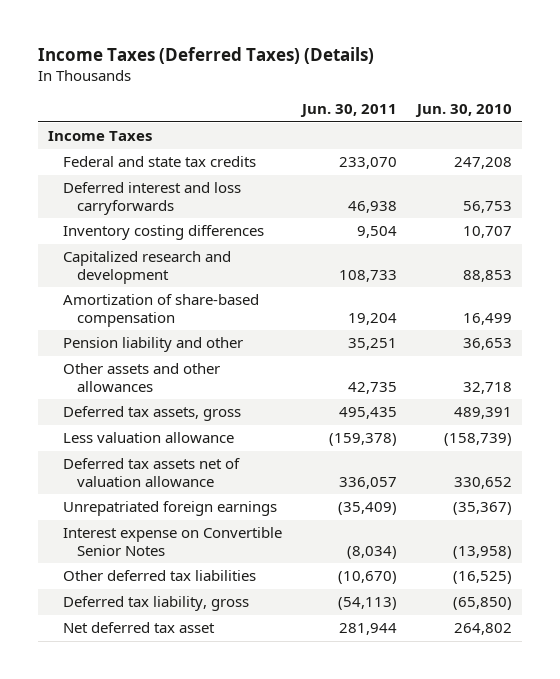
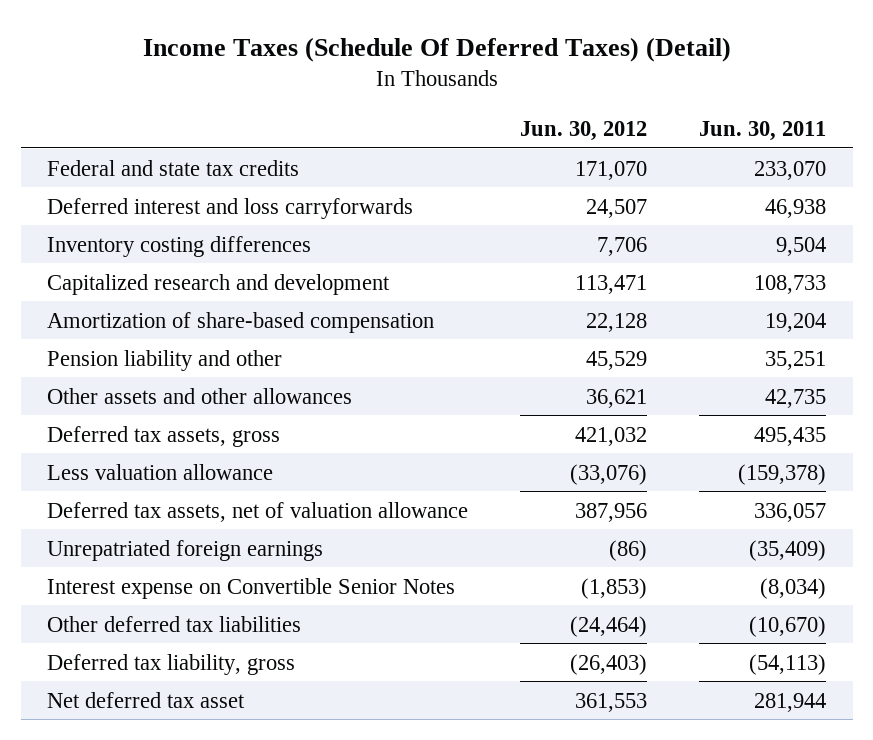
[38,47,375,65] Income Taxes (Deferred Taxes) (Details) -> [142,36,731,62] Income Taxes (Schedule Of Deferred Taxes) (Detail)
[414,104,512,118] Jun. 30, 2010 -> none
none -> [520,120,648,141] Jun. 30, 2012
[48,131,153,142] Income Taxes -> none
[62,458,240,487] Deferred tax assets net of valuation allowance -> [46,501,468,522] Deferred tax assets, net of valuation allowance

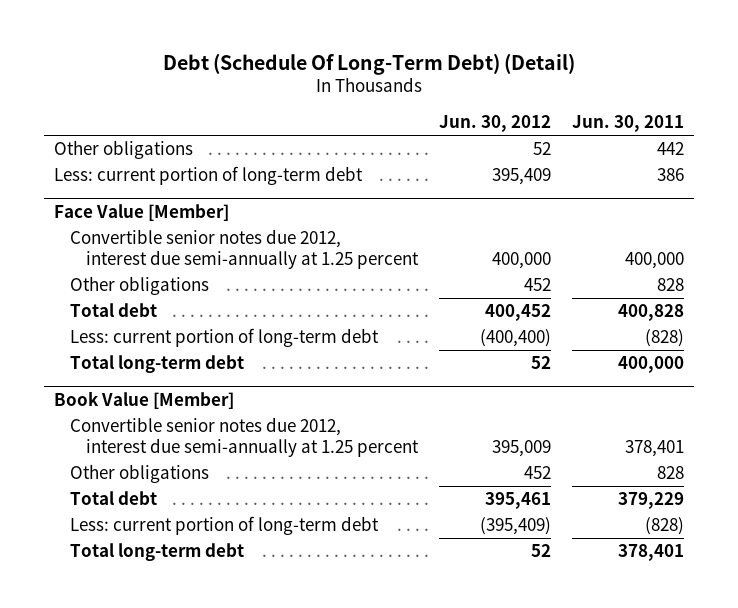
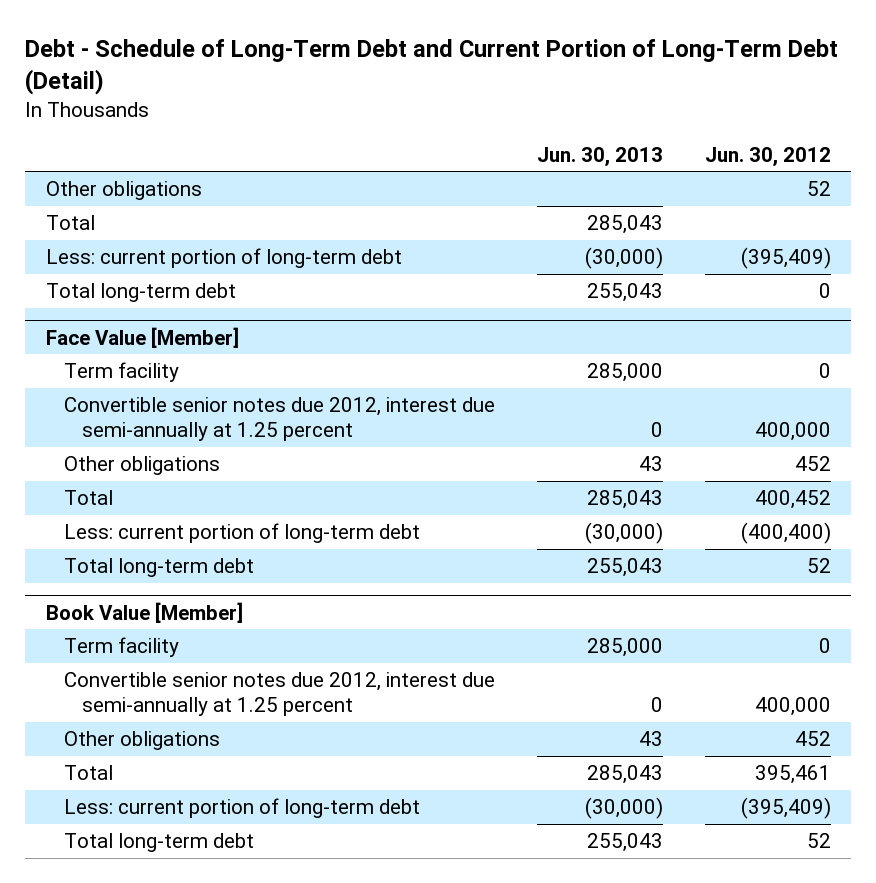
[162,52,575,75] Debt (Schedule Of Long-Term Debt) (Detail) -> [25,39,839,96] Debt - Schedule of Long-Term Debt and Current Portion of Long-Term Debt (Detail)
[571,115,684,133] Jun. 30, 2011 -> none
none -> [536,146,663,167] Jun. 30, 2013
none -> [45,215,95,231] Total
[492,168,552,186] 395,409 -> [740,247,831,270] (395,409)
none -> [45,283,236,303] Total long-term debt
none -> [63,362,179,383] Term facility
[70,303,158,318] Total debt -> [63,490,113,506] Total
none -> [63,637,179,658] Term facility
[492,440,552,458] 395,009 -> [754,697,831,717] 400,000
[70,491,158,506] Total debt -> [63,765,113,781] Total

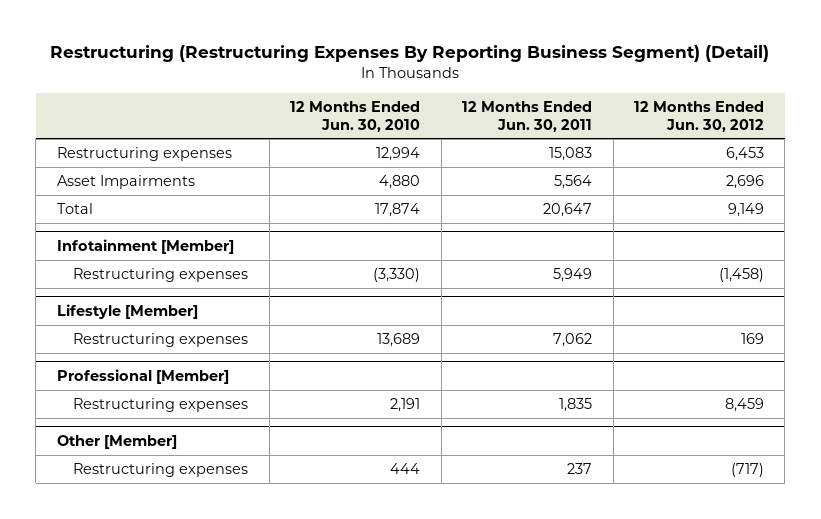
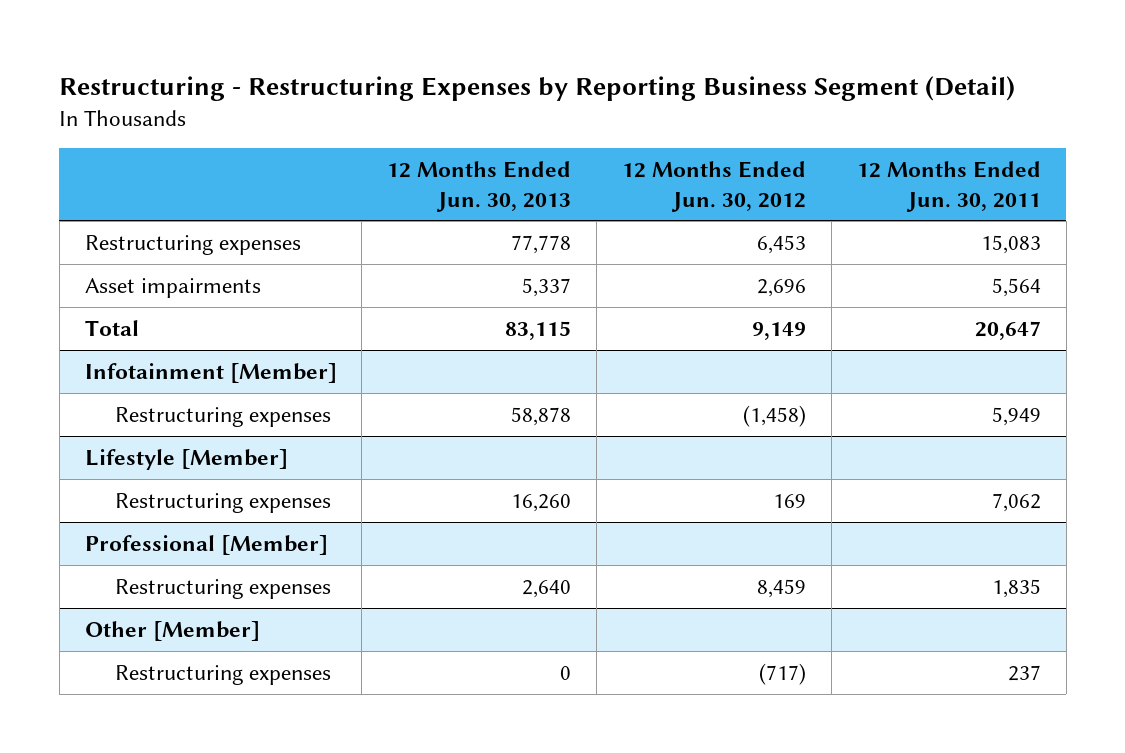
[50,45,770,63] Restructuring (Restructuring Expenses By Reporting Business Segment) (Detail) -> [59,75,1016,101] Restructuring - Restructuring Expenses by Reporting Business Segment (Detail)
[290,100,421,132] 12 Months Ended Jun. 30, 2010 -> none
none -> [387,161,572,212] 12 Months Ended Jun. 30, 2013
[56,175,195,190] Asset Impairments -> [84,277,261,298] Asset impairments

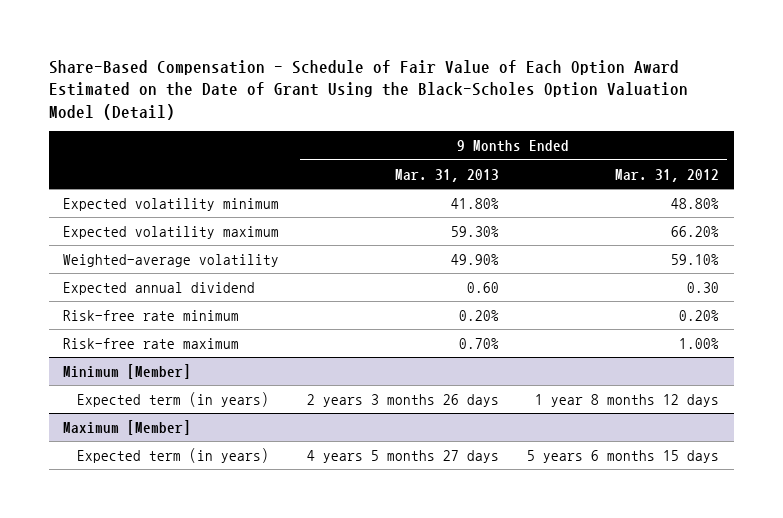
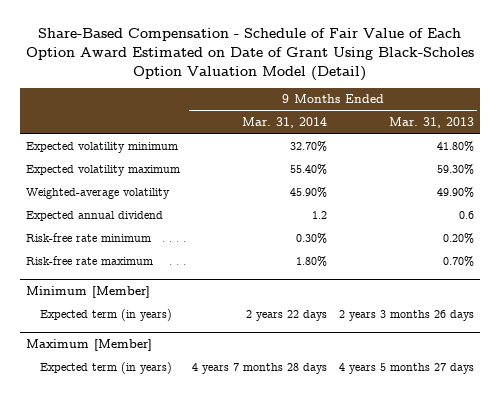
[49,59,689,120] Share-Based Compensation - Schedule of Fair Value of Each Option Award Estimated on the Date of Grant Using the Black-Scholes Option Valuation Model (Detail) -> [25,28,474,81] Share-Based Compensation - Schedule of Fair Value of Each Option Award Estimated on Date of Grant Using Black-Scholes Option Valuation Model (Detail)
[615,168,720,182] Mar. 31, 2012 -> none
none -> [241,117,327,129] Mar. 31, 2014
[467,281,500,293] 0.60 -> [458,210,474,219] 0.6

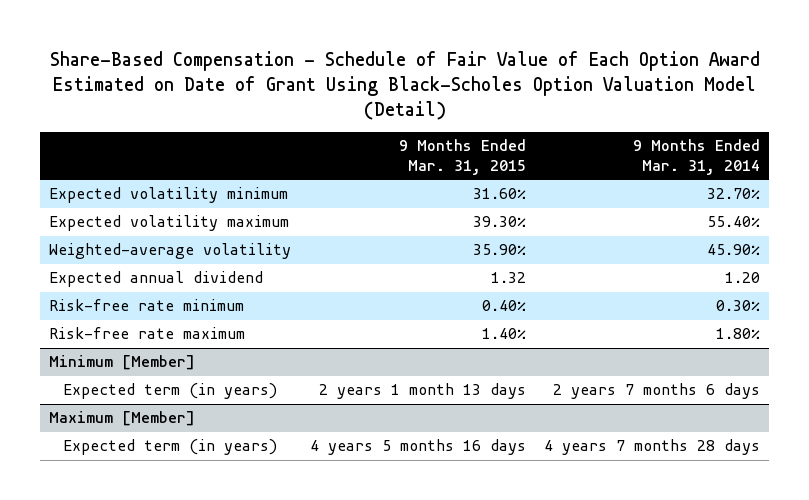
[388,117,474,129] Mar. 31, 2013 -> none
none -> [398,139,526,175] 9 Months Ended Mar. 31, 2015
[311,210,327,219] 1.2 -> [724,272,760,284] 1.20
[245,309,327,321] 2 years 22 days -> [552,383,760,400] 2 years 7 months 6 days

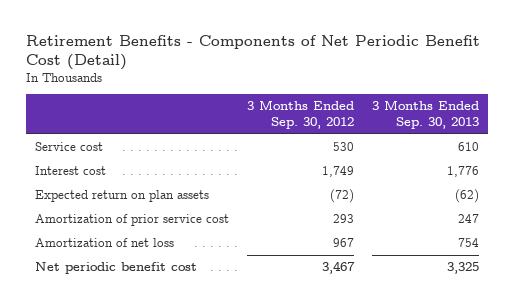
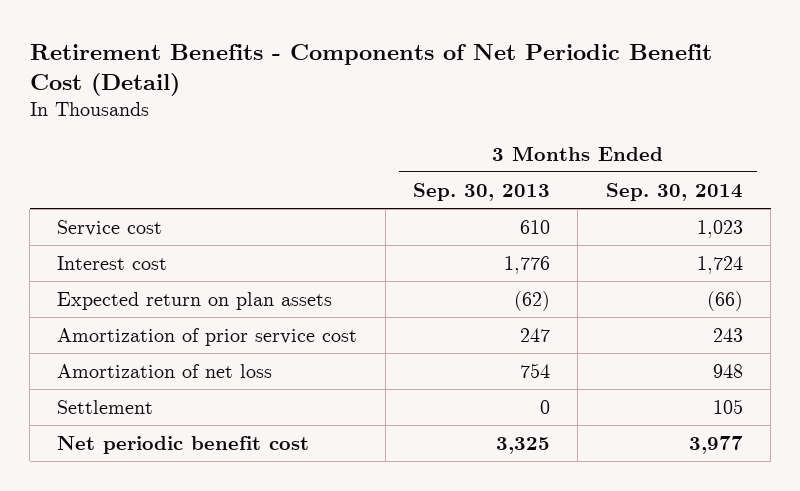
[247,100,355,129] 3 Months Ended Sep. 30, 2012 -> none
none -> [605,182,743,201] Sep. 30, 2014
none -> [57,399,154,414] Settlement

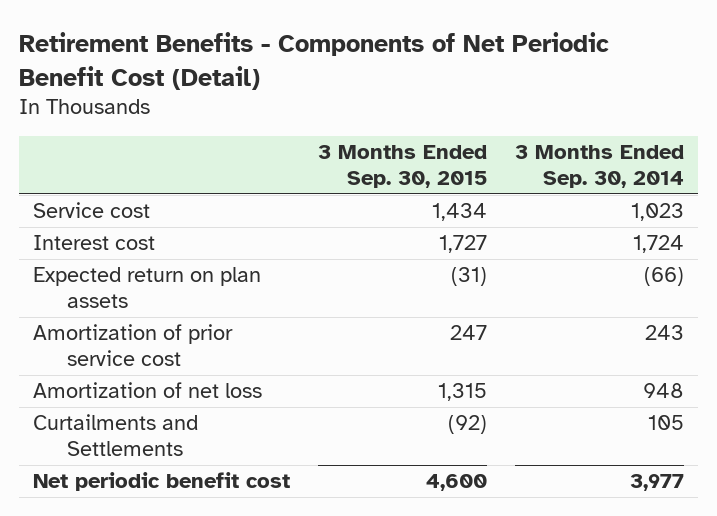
[413,182,551,201] Sep. 30, 2013 -> none
none -> [317,145,487,189] 3 Months Ended Sep. 30, 2015
[57,399,154,414] Settlement -> none
none -> [33,414,199,457] Curtailments and Settlements

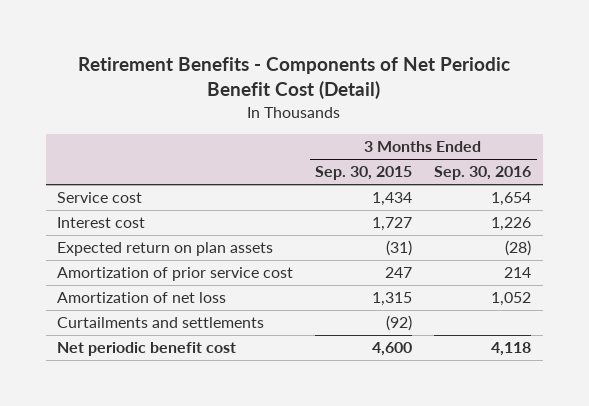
[514,145,684,189] 3 Months Ended Sep. 30, 2014 -> none
none -> [434,166,532,181] Sep. 30, 2016
[33,414,199,457] Curtailments and Settlements -> [57,317,265,329] Curtailments and settlements

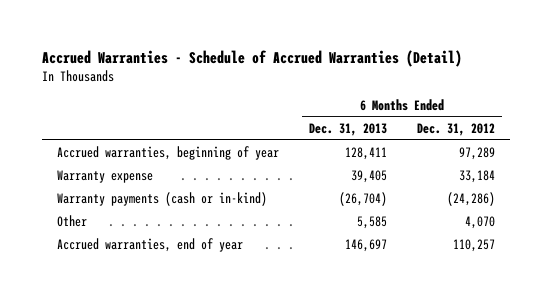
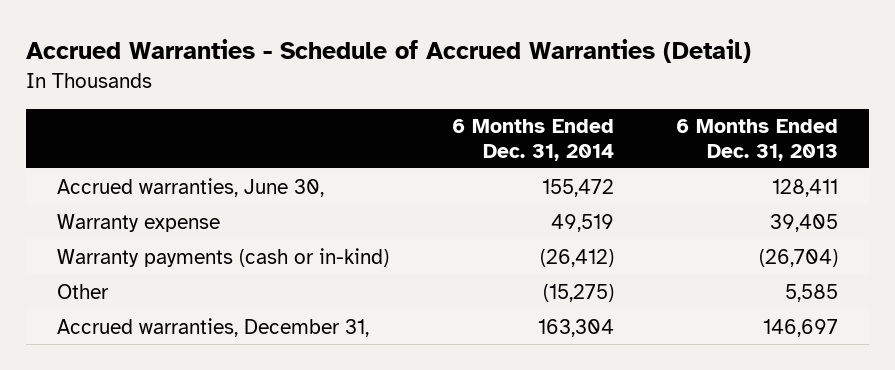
[416,123,495,137] Dec. 31, 2012 -> none
none -> [451,119,614,161] 6 Months Ended Dec. 31, 2014
[57,146,280,161] Accrued warranties, beginning of year -> [57,177,325,197] Accrued warranties, June 30,
[57,238,244,253] Accrued warranties, end of year -> [57,317,370,337] Accrued warranties, December 31,

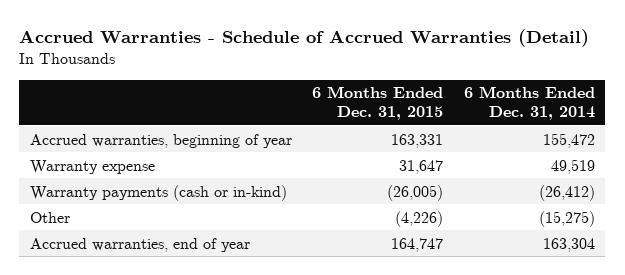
[675,119,838,161] 6 Months Ended Dec. 31, 2013 -> none
none -> [312,86,444,120] 6 Months Ended Dec. 31, 2015
[57,177,325,197] Accrued warranties, June 30, -> [29,133,292,148] Accrued warranties, beginning of year
[57,317,370,337] Accrued warranties, December 31, -> [29,237,250,252] Accrued warranties, end of year

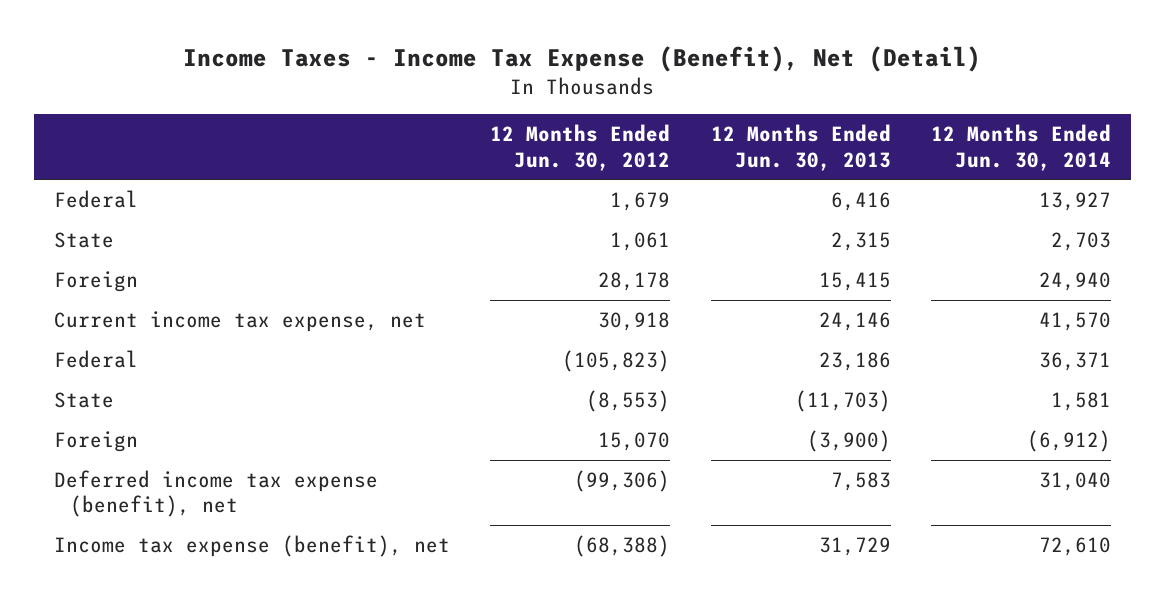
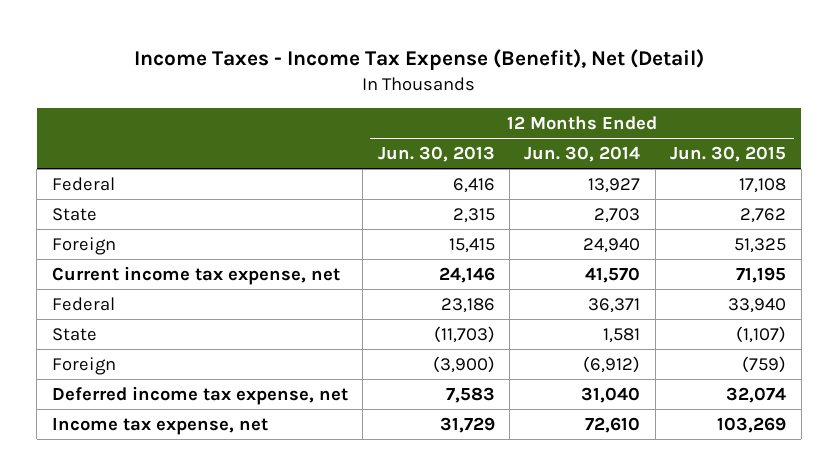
[490,124,671,171] 12 Months Ended Jun. 30, 2012 -> none
none -> [670,145,787,162] Jun. 30, 2015
[53,470,378,518] Deferred income tax expense (benefit), net -> [51,385,348,405] Deferred income tax expense, net
[53,535,450,558] Income tax expense (benefit), net -> [51,417,268,435] Income tax expense, net

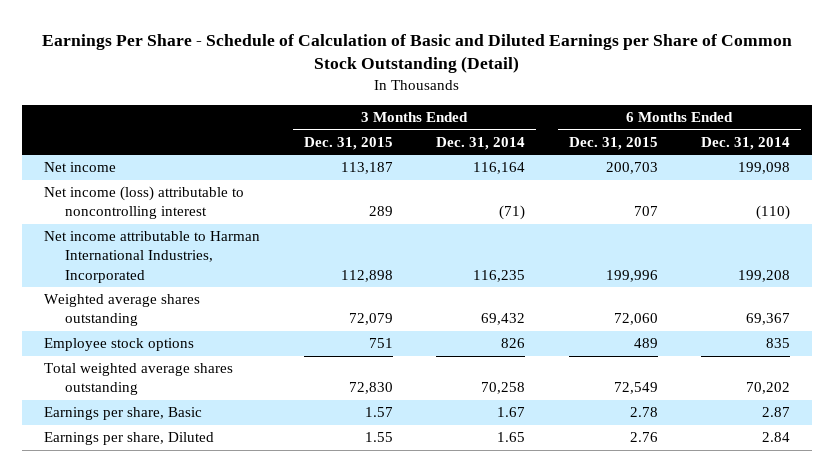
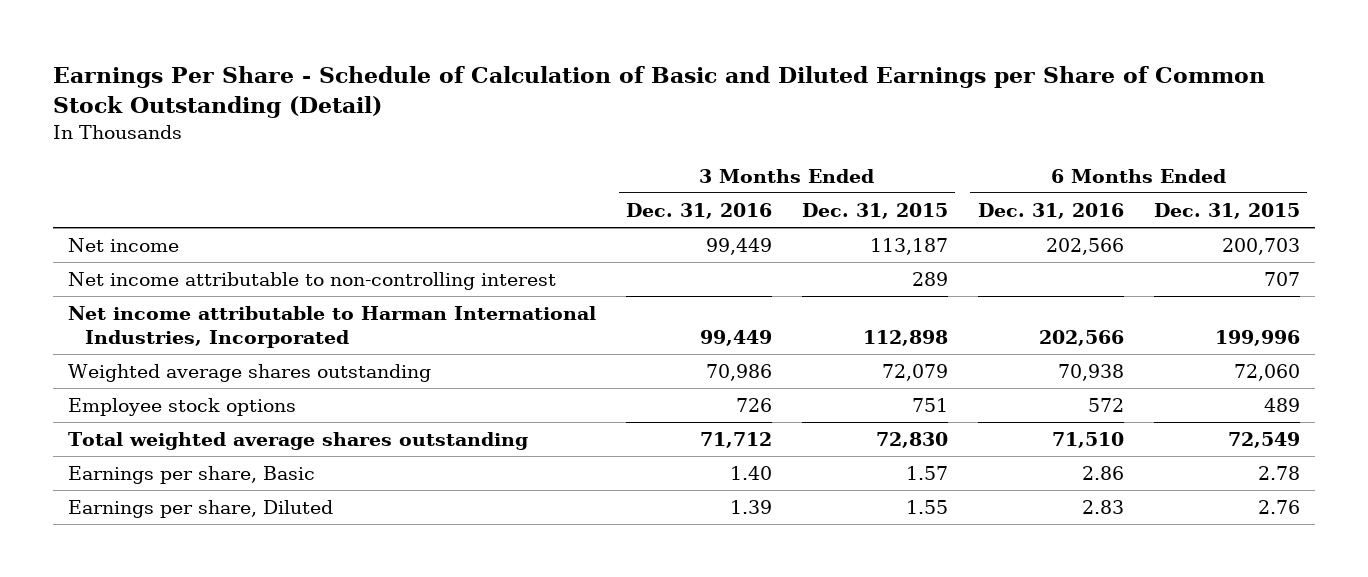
[436,137,526,151] Dec. 31, 2014 -> none
[701,137,791,151] Dec. 31, 2014 -> none
none -> [626,202,773,219] Dec. 31, 2016
none -> [977,202,1124,219] Dec. 31, 2016
[44,186,245,220] Net income (loss) attributable to noncontrolling interest -> [68,272,557,291] Net income attributable to non-controlling interest

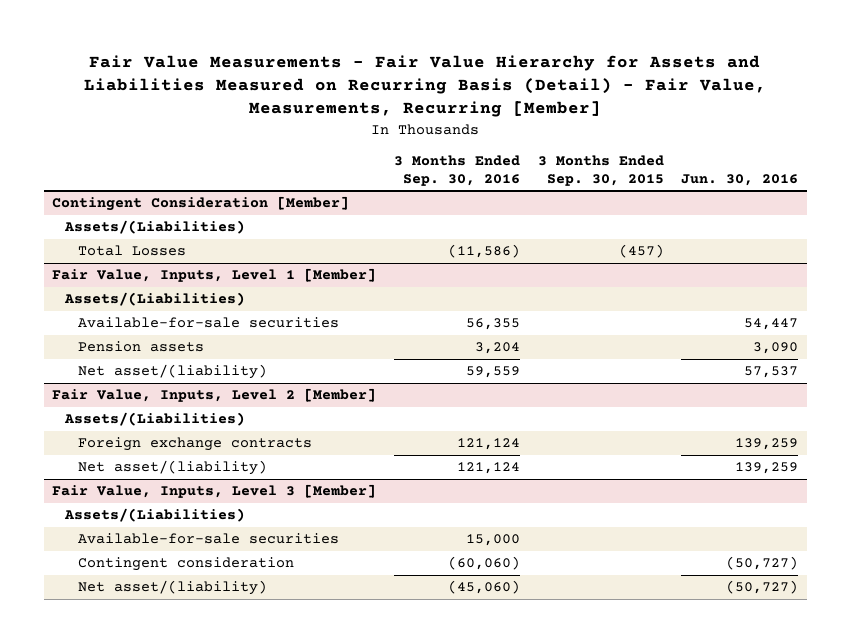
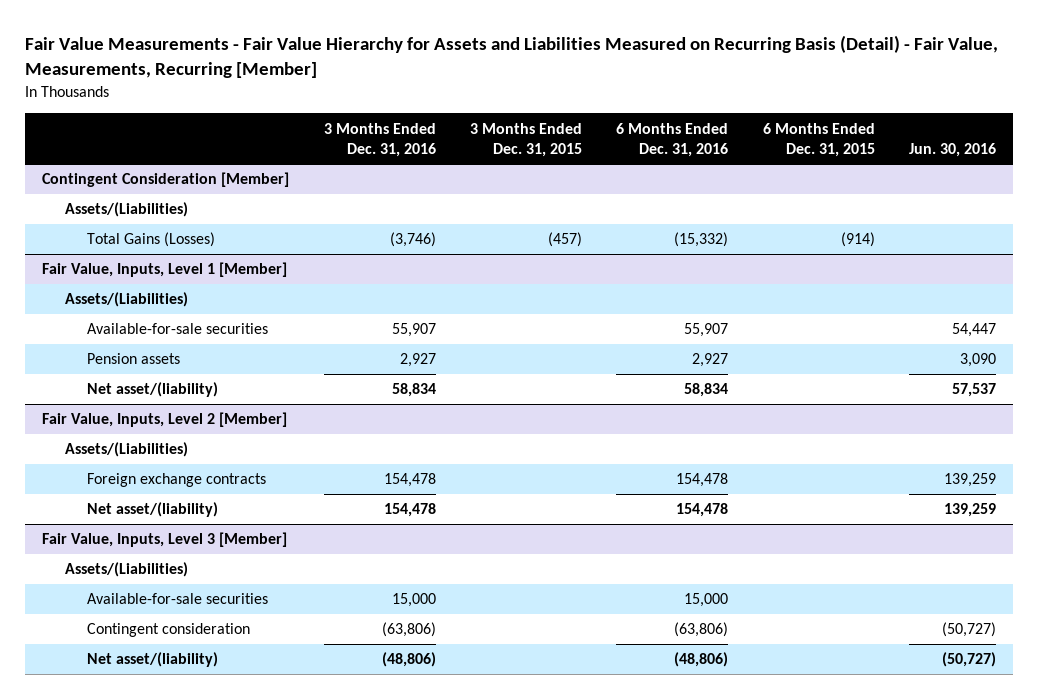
[394,154,521,186] 3 Months Ended Sep. 30, 2016 -> none
[537,154,664,186] 3 Months Ended Sep. 30, 2015 -> none
none -> [323,122,436,157] 3 Months Ended Dec. 31, 2016
none -> [469,122,582,157] 3 Months Ended Dec. 31, 2015
none -> [616,122,729,157] 6 Months Ended Dec. 31, 2016
none -> [762,122,875,157] 6 Months Ended Dec. 31, 2015
[77,245,186,257] Total Losses -> [87,232,216,248] Total Gains (Losses)

